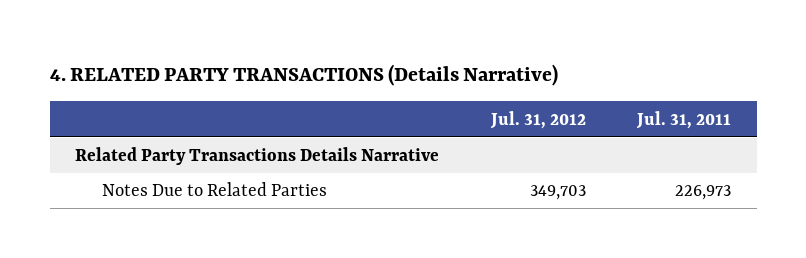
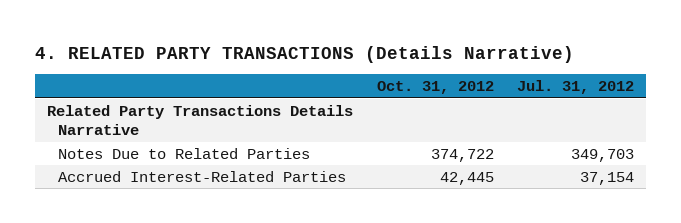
[636,110,732,129] Jul. 31, 2011 -> none
none -> [376,80,494,94] Oct. 31, 2012
none -> [58,170,347,182] Accrued Interest-Related Parties

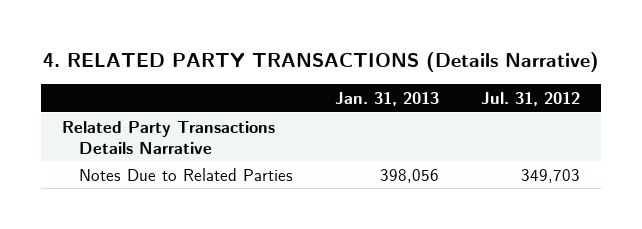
[376,80,494,94] Oct. 31, 2012 -> none
none -> [335,91,440,106] Jan. 31, 2013
[58,170,347,182] Accrued Interest-Related Parties -> none

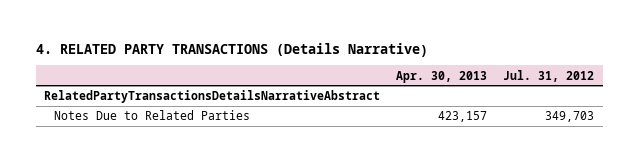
[335,91,440,106] Jan. 31, 2013 -> none
none -> [396,70,488,83] Apr. 30, 2013
[61,120,275,154] Related Party Transactions Details Narrative -> [43,90,380,104] RelatedPartyTransactionsDetailsNarrativeAbstract

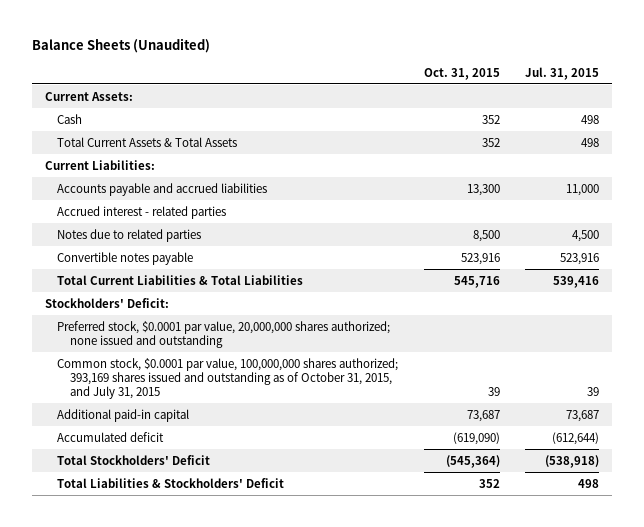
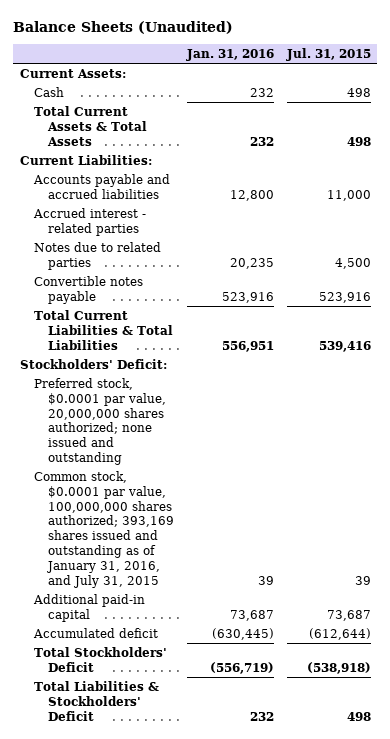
[423,67,500,80] Oct. 31, 2015 -> none
none -> [185,49,274,62] Jan. 31, 2016
[57,357,399,400] Common stock, $0.0001 par value, 100,000,000 shares authorized; 393,169 shares issued and outstanding as of October 31, 2015, and July 31, 2015 -> [33,471,175,588] Common stock, $0.0001 par value, 100,000,000 shares authorized; 393,169 shares issued and outstanding as of January 31, 2016, and July 31, 2015

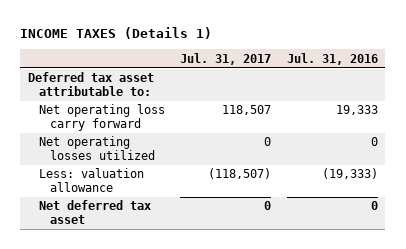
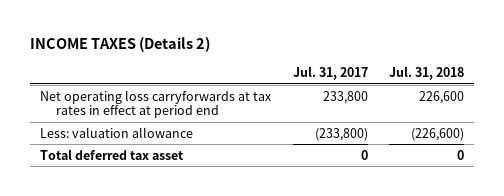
[20,26,213,39] INCOME TAXES (Details 1) -> [29,37,210,53] INCOME TAXES (Details 2)
[286,52,378,65] Jul. 31, 2016 -> none
none -> [388,66,464,81] Jul. 31, 2018
[27,72,154,97] Deferred tax asset attributable to: -> none
[38,136,155,161] Net operating losses utilized -> none
[38,104,165,132] Net operating loss carry forward -> [40,89,273,119] Net operating loss carryforwards at tax rates in effect at period end
[222,105,272,116] 118,507 -> [322,90,368,104] 233,800
[208,168,272,180] (118,507) -> [314,127,368,141] (233,800)
[38,200,151,225] Net deferred tax asset -> [40,148,185,160] Total deferred tax asset

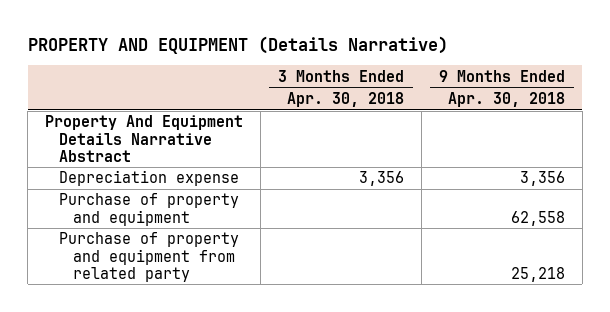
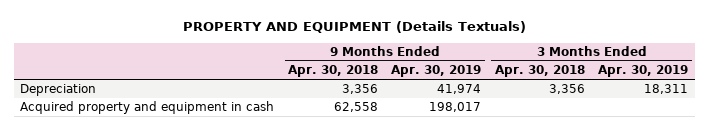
[27,35,448,54] PROPERTY AND EQUIPMENT (Details Narrative) -> [183,21,527,34] PROPERTY AND EQUIPMENT (Details Textuals)
none -> [391,65,482,78] Apr. 30, 2019
none -> [598,65,689,78] Apr. 30, 2019
[45,115,244,162] Property And Equipment Details Narrative Abstract -> none
[59,232,240,282] Purchase of property and equipment from related party -> none
[59,170,240,187] Depreciation expense -> [20,84,97,97] Depreciation
[59,193,240,226] Purchase of property and equipment -> [20,101,275,115] Acquired property and equipment in cash

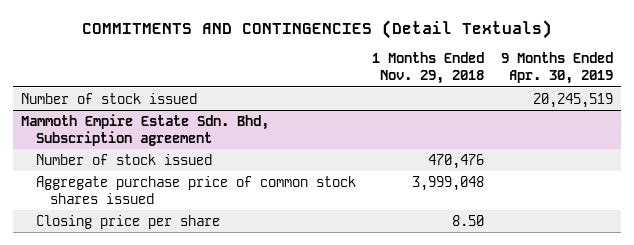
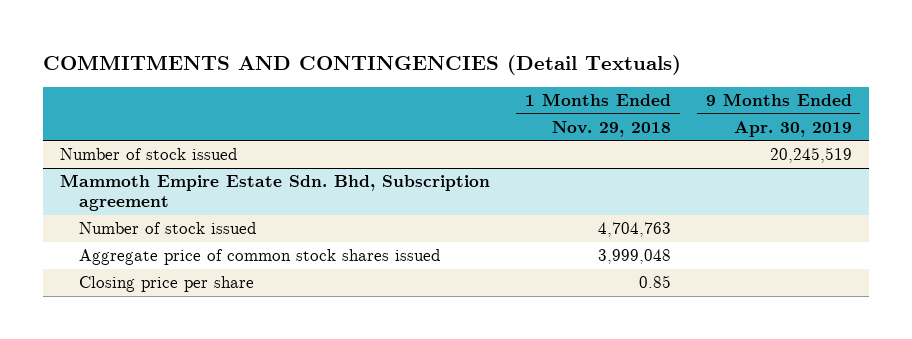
[428,153,485,169] 470,476 -> [598,222,672,238] 4,704,763
[35,175,356,204] Aggregate purchase price of common stock shares issued -> [78,249,440,266] Aggregate price of common stock shares issued
[452,214,485,226] 8.50 -> [639,275,672,289] 0.85

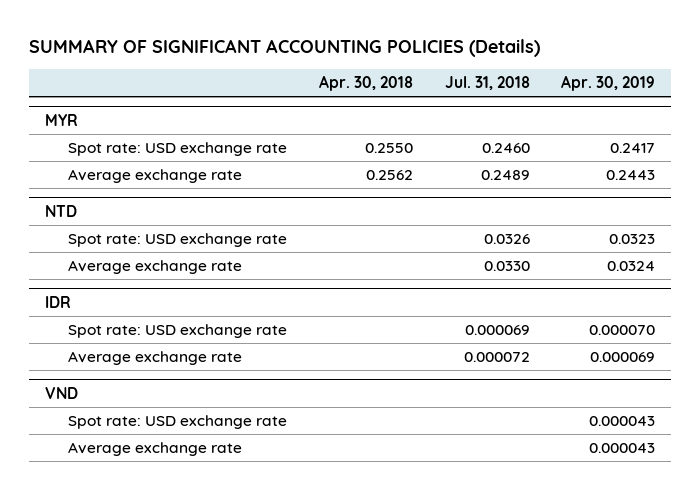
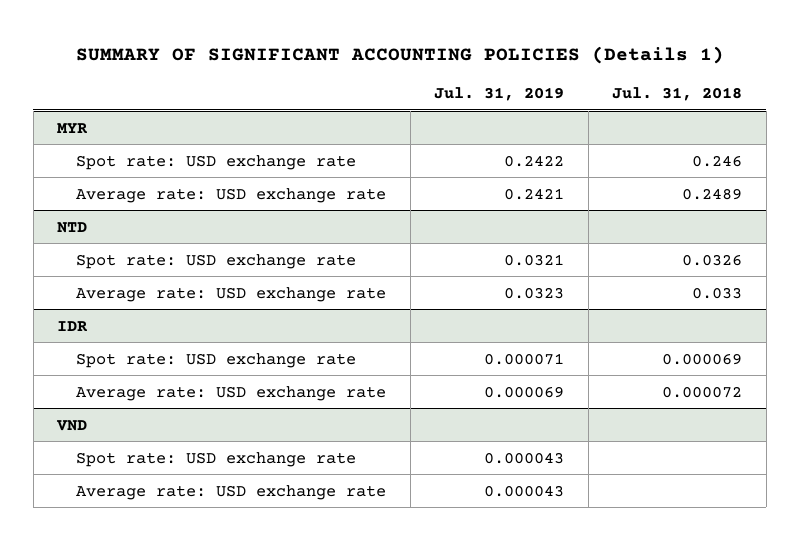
[28,39,540,58] SUMMARY OF SIGNIFICANT ACCOUNTING POLICIES (Details) -> [75,45,724,64] SUMMARY OF SIGNIFICANT ACCOUNTING POLICIES (Details 1)
[318,74,413,91] Apr. 30, 2018 -> none
[561,74,656,91] Apr. 30, 2019 -> none
none -> [434,87,565,102] Jul. 31, 2019
[481,143,530,154] 0.2460 -> [692,154,743,167] 0.246
[68,169,243,184] Average exchange rate -> [76,187,387,203] Average rate: USD exchange rate
[68,260,243,275] Average exchange rate -> [76,286,387,302] Average rate: USD exchange rate
[483,261,530,272] 0.0330 -> [692,286,743,299] 0.033
[68,351,243,366] Average exchange rate -> [76,385,387,401] Average rate: USD exchange rate
[68,442,243,457] Average exchange rate -> [76,484,387,500] Average rate: USD exchange rate

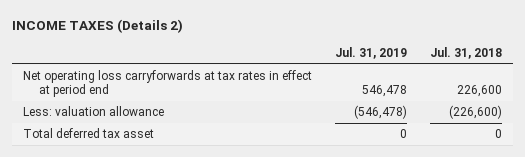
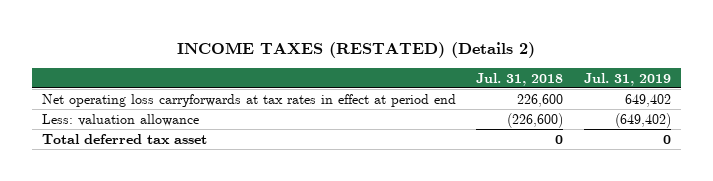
[11,19,183,34] INCOME TAXES (Details 2) -> [177,41,536,58] INCOME TAXES (RESTATED) (Details 2)
[361,85,407,98] 546,478 -> [624,93,671,107] 649,402
[353,105,407,120] (546,478) -> [614,112,671,128] (649,402)

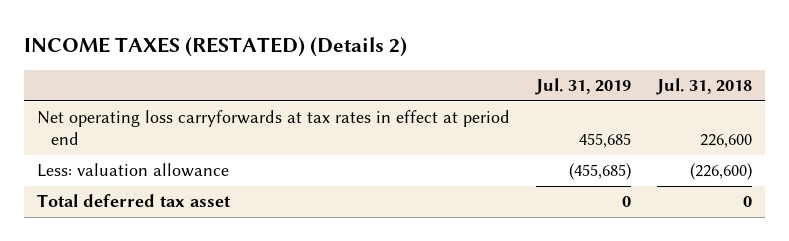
[624,93,671,107] 649,402 -> [578,133,631,149] 455,685
[614,112,671,128] (649,402) -> [568,163,631,181] (455,685)

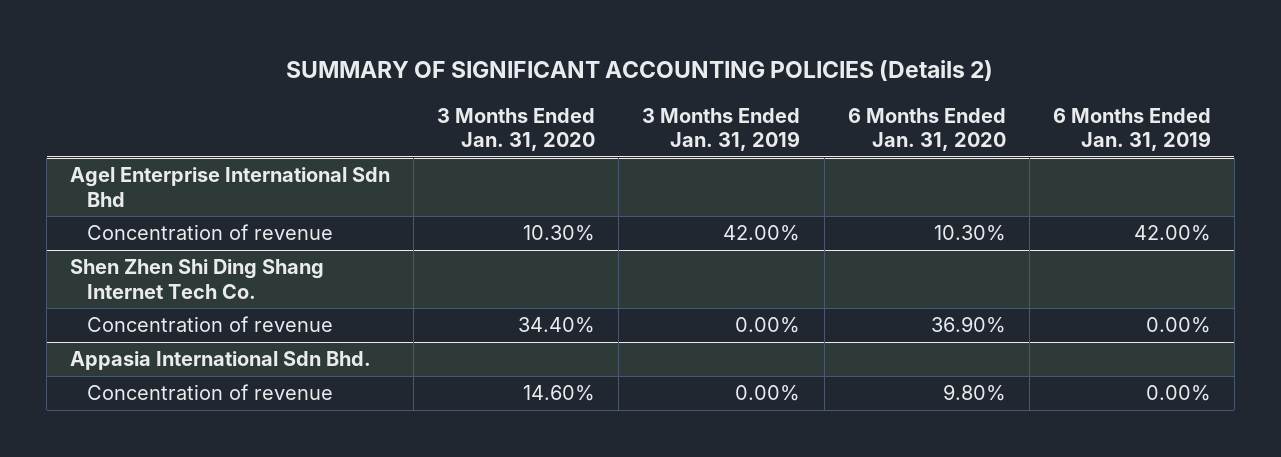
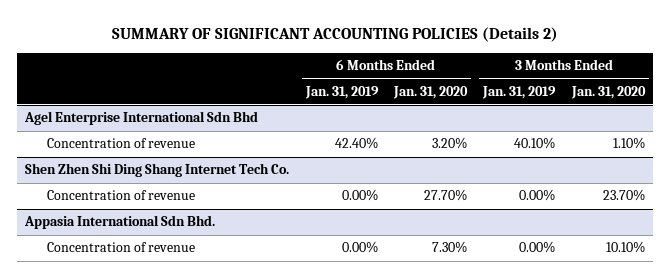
[523,225,596,242] 10.30% -> [612,137,645,150] 1.10%
[723,225,801,242] 42.00% -> [514,137,556,150] 40.10%
[933,225,1006,242] 10.30% -> [432,137,468,150] 3.20%
[1133,225,1211,242] 42.00% -> [334,137,378,150] 42.40%
[518,317,596,334] 34.40% -> [602,189,645,202] 23.70%
[930,316,1006,334] 36.90% -> [424,189,468,202] 27.70%
[523,385,596,402] 14.60% -> [605,241,645,254] 10.10%
[942,384,1006,402] 9.80% -> [432,241,468,254] 7.30%

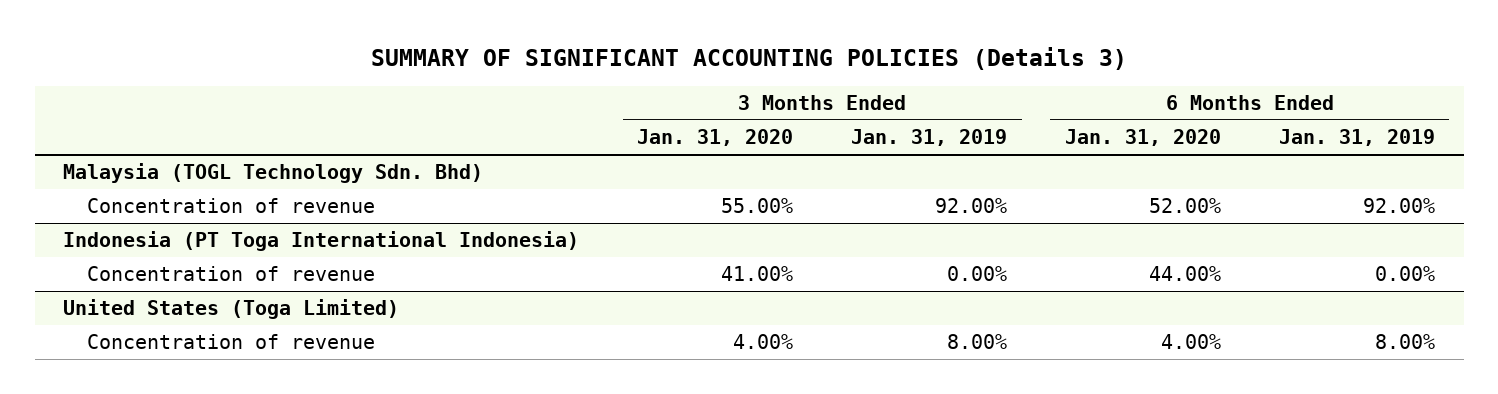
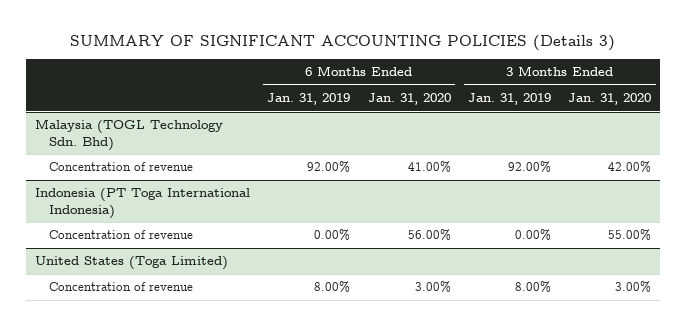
[721,198,794,214] 55.00% -> [608,161,652,174] 42.00%
[1148,198,1221,214] 52.00% -> [407,161,451,174] 41.00%
[721,266,794,282] 41.00% -> [608,229,652,242] 55.00%
[1148,266,1221,282] 44.00% -> [407,229,451,242] 56.00%
[733,334,794,350] 4.00% -> [615,281,652,294] 3.00%
[1160,334,1221,350] 4.00% -> [414,281,451,294] 3.00%

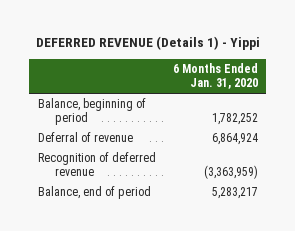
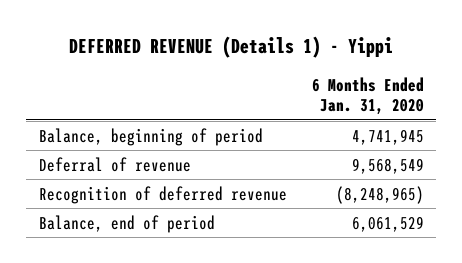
[211,113,258,126] 1,782,252 -> [351,128,424,145] 4,741,945
[211,133,258,146] 6,864,924 -> [351,157,424,174] 9,568,549
[203,165,258,180] (3,363,959) -> [335,185,424,204] (8,248,965)
[211,187,258,200] 5,283,217 -> [351,215,424,232] 6,061,529

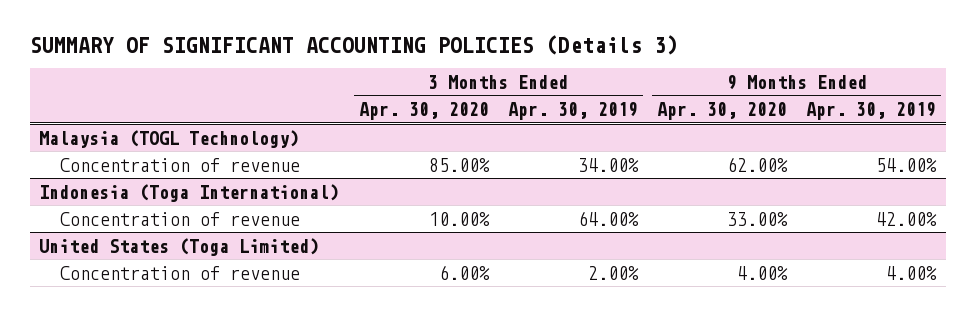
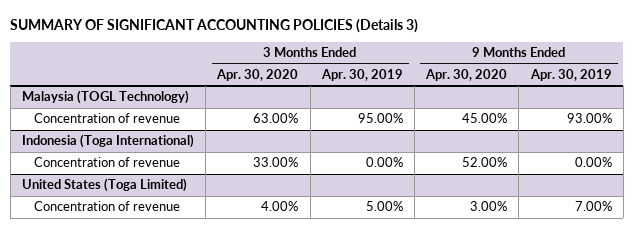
[428,157,490,172] 85.00% -> [253,113,299,124] 63.00%
[577,157,639,172] 34.00% -> [357,113,403,124] 95.00%
[727,156,789,172] 62.00% -> [462,113,508,124] 45.00%
[876,157,938,172] 54.00% -> [566,113,612,124] 93.00%
[428,211,490,226] 10.00% -> [253,157,299,168] 33.00%
[577,210,639,226] 64.00% -> [365,157,403,168] 0.00%
[727,211,789,226] 33.00% -> [462,157,508,168] 52.00%
[876,211,938,226] 42.00% -> [574,157,612,168] 0.00%
[438,264,490,280] 6.00% -> [261,201,299,212] 4.00%
[587,265,639,280] 2.00% -> [365,201,403,212] 5.00%
[737,265,789,280] 4.00% -> [470,201,508,212] 3.00%
[886,265,938,280] 4.00% -> [574,201,612,212] 7.00%

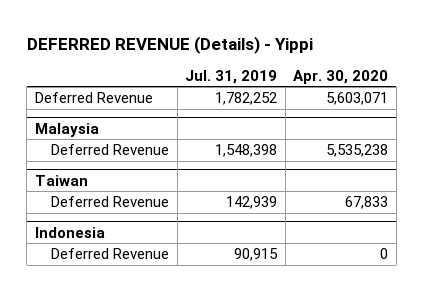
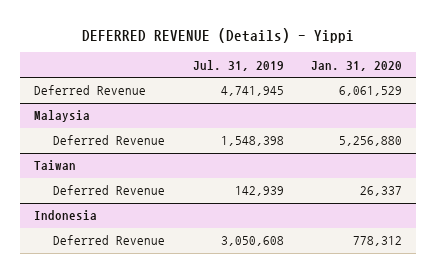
[293,69,389,84] Apr. 30, 2020 -> none
none -> [311,60,403,71] Jan. 31, 2020
[215,92,278,106] 1,782,252 -> [220,86,284,97] 4,741,945
[234,248,279,262] 90,915 -> [220,236,284,247] 3,050,608

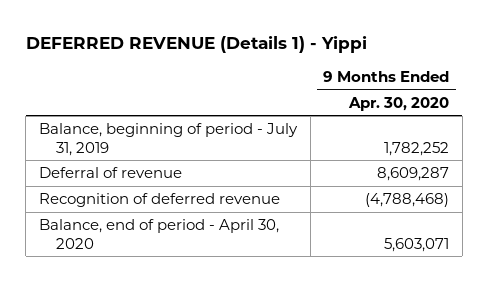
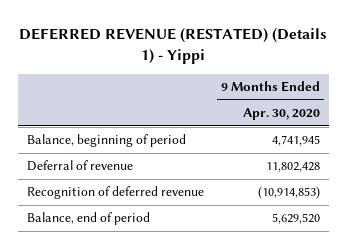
[25,35,367,53] DEFERRED REVENUE (Details 1) - Yippi -> [19,28,328,65] DEFERRED REVENUE (RESTATED) (Details 1) - Yippi
[39,123,299,156] Balance, beginning of period - July 31, 2019 -> [26,134,186,148] Balance, beginning of period
[384,141,450,156] 1,782,252 -> [272,135,321,147] 4,741,945
[377,167,450,182] 8,609,287 -> [266,162,321,173] 11,802,428
[365,193,450,208] (4,788,468) -> [258,186,321,200] (10,914,853)
[39,219,280,249] Balance, end of period - April 30, 2020 -> [26,212,150,226] Balance, end of period
[384,237,450,252] 5,603,071 -> [272,213,321,225] 5,629,520

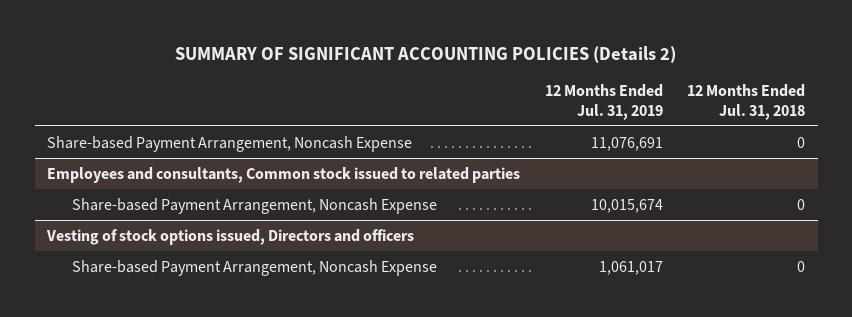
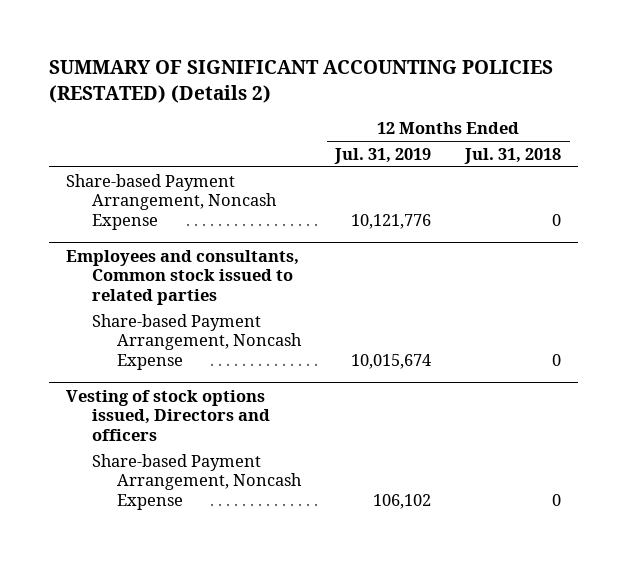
[175,45,677,63] SUMMARY OF SIGNIFICANT ACCOUNTING POLICIES (Details 2) -> [48,60,553,103] SUMMARY OF SIGNIFICANT ACCOUNTING POLICIES (RESTATED) (Details 2)
[590,136,663,151] 11,076,691 -> [351,214,432,230] 10,121,776
[598,260,663,275] 1,061,017 -> [373,494,432,510] 106,102

